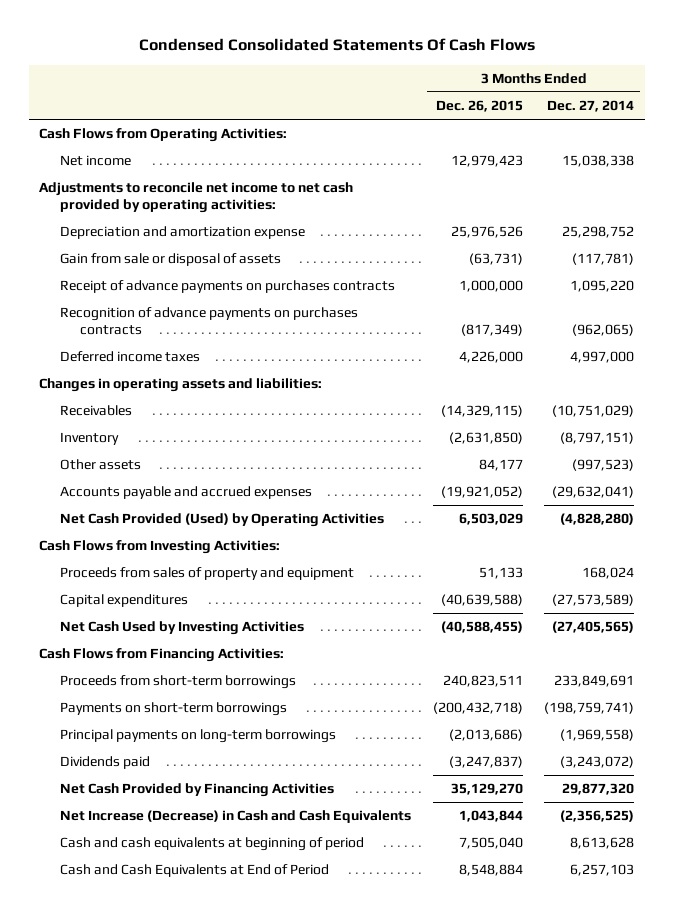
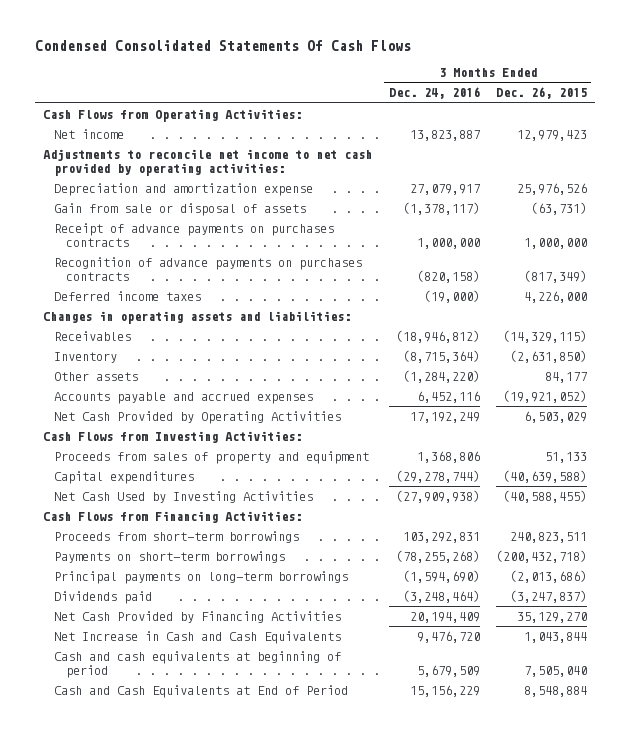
[547,100,635,113] Dec. 27, 2014 -> none
none -> [388,87,480,100] Dec. 24, 2016
[59,513,384,528] Net Cash Provided (Used) by Operating Activities -> [54,411,342,425] Net Cash Provided by Operating Activities
[59,810,411,824] Net Increase (Decrease) in Cash and Cash Equivalents -> [54,631,342,645] Net Increase in Cash and Cash Equivalents

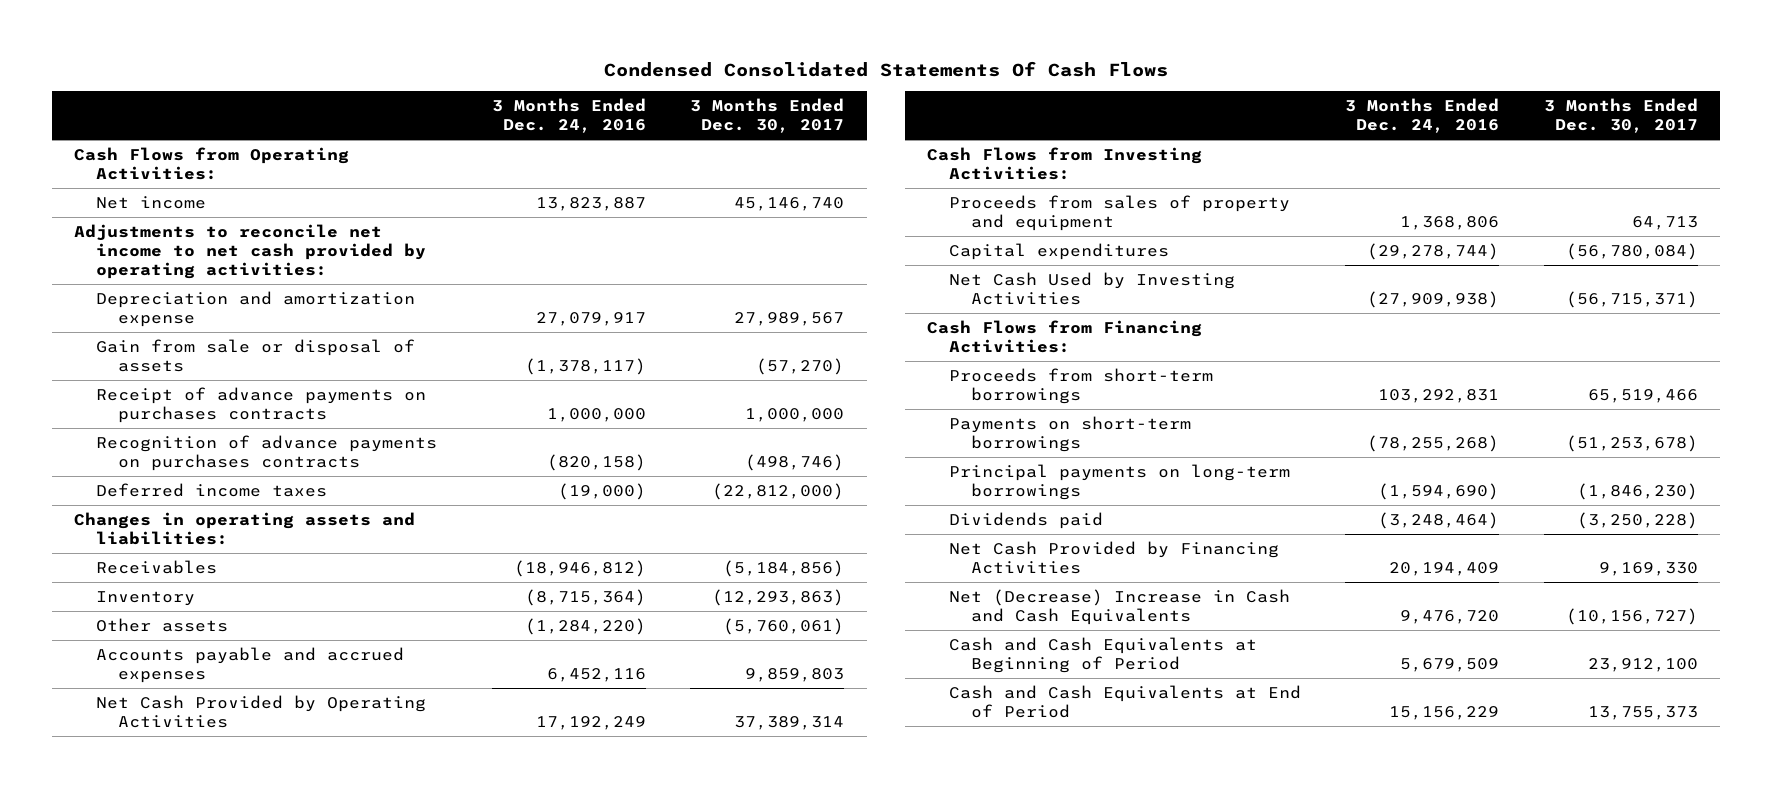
[496,87,588,100] Dec. 26, 2015 -> none
none -> [690,97,845,133] 3 Months Ended Dec. 30, 2017
[54,631,342,645] Net Increase in Cash and Cash Equivalents -> [949,588,1291,626] Net (Decrease) Increase in Cash and Cash Equivalents
[54,651,342,678] Cash and cash equivalents at beginning of period -> [949,636,1258,674] Cash and Cash Equivalents at Beginning of Period

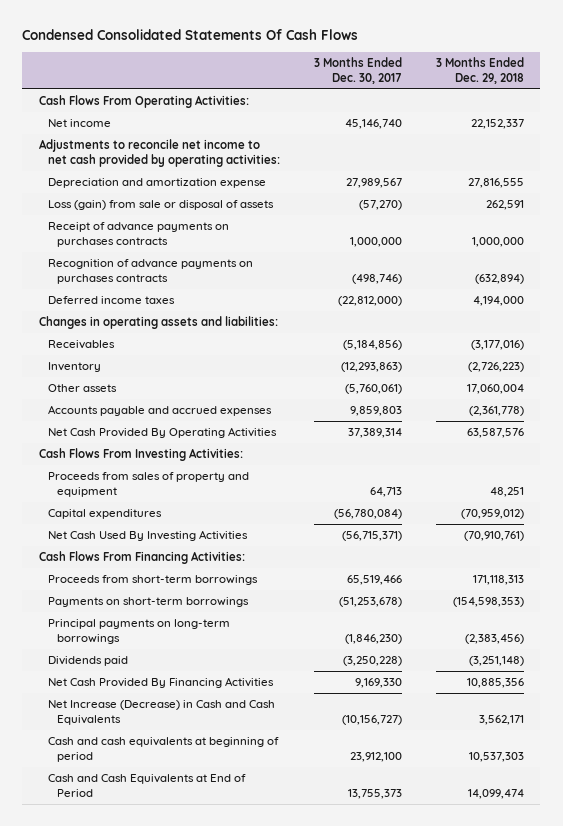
[492,97,647,133] 3 Months Ended Dec. 24, 2016 -> none
none -> [435,57,524,84] 3 Months Ended Dec. 29, 2018
[73,146,349,181] Cash Flows from Operating Activities: -> [39,95,250,109] Cash Flows From Operating Activities:
[95,338,415,373] Gain from sale or disposal of assets -> [48,200,275,211] Loss (gain) from sale or disposal of assets
[95,694,426,729] Net Cash Provided by Operating Activities -> [48,427,278,439] Net Cash Provided By Operating Activities
[927,146,1203,181] Cash Flows from Investing Activities: -> [39,448,244,462] Cash Flows From Investing Activities:
[949,271,1236,306] Net Cash Used by Investing Activities -> [48,530,249,542] Net Cash Used By Investing Activities
[927,319,1203,354] Cash Flows from Financing Activities: -> [39,551,246,565] Cash Flows From Financing Activities:
[949,540,1280,575] Net Cash Provided by Financing Activities -> [48,677,275,689] Net Cash Provided By Financing Activities
[949,588,1291,626] Net (Decrease) Increase in Cash and Cash Equivalents -> [48,700,276,726] Net Increase (Decrease) in Cash and Cash Equivalents
[949,636,1258,674] Cash and Cash Equivalents at Beginning of Period -> [48,737,280,763] Cash and cash equivalents at beginning of period

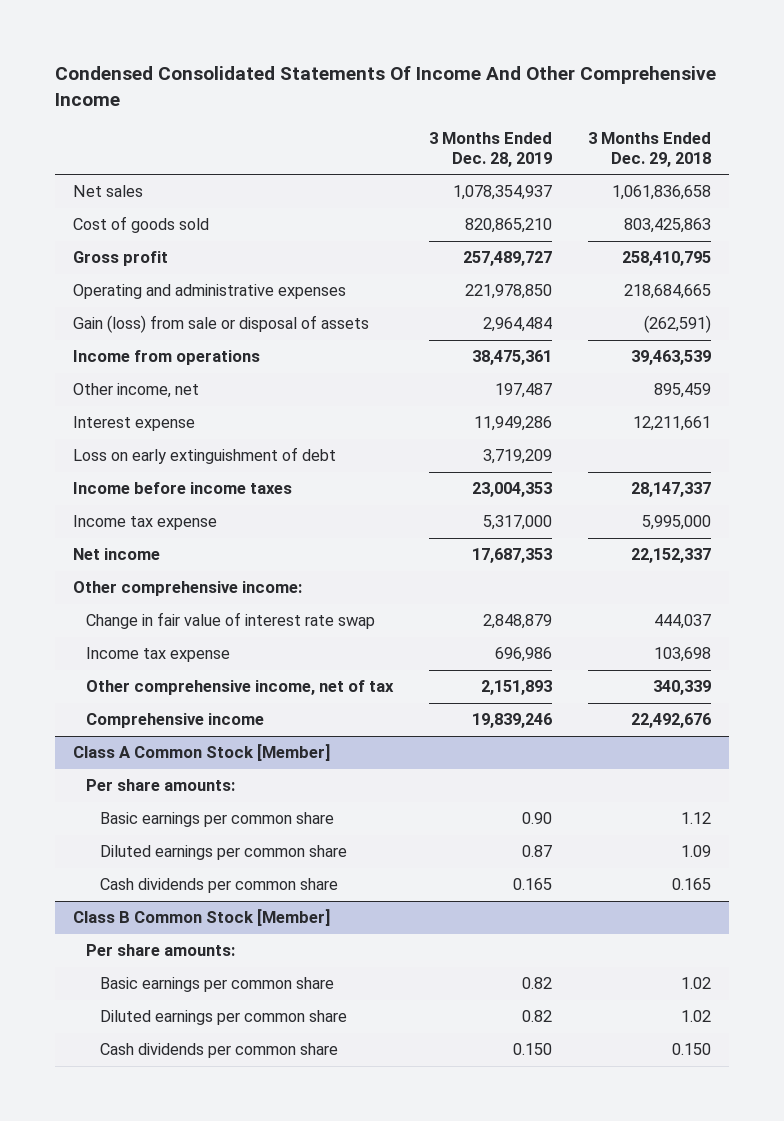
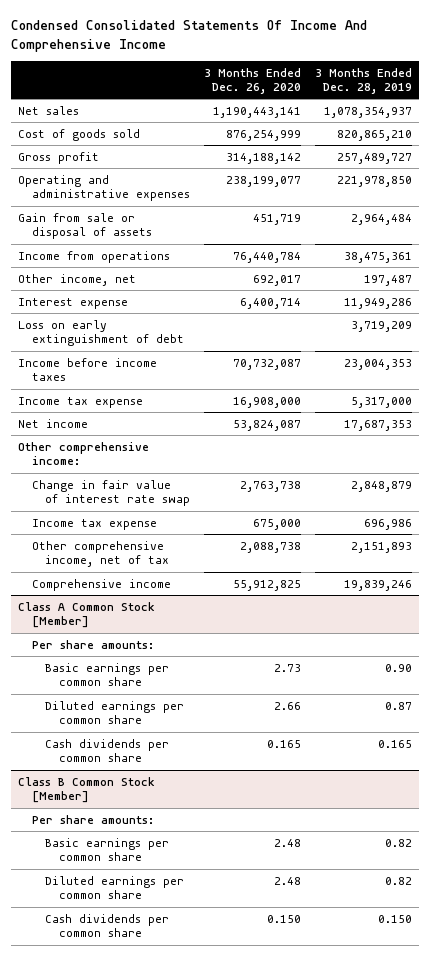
[54,66,716,106] Condensed Consolidated Statements Of Income And Other Comprehensive Income -> [11,20,368,52] Condensed Consolidated Statements Of Income And Comprehensive Income
[587,132,711,167] 3 Months Ended Dec. 29, 2018 -> none
none -> [204,67,302,94] 3 Months Ended Dec. 26, 2020
[72,315,369,334] Gain (loss) from sale or disposal of assets -> [18,212,152,240] Gain from sale or disposal of assets

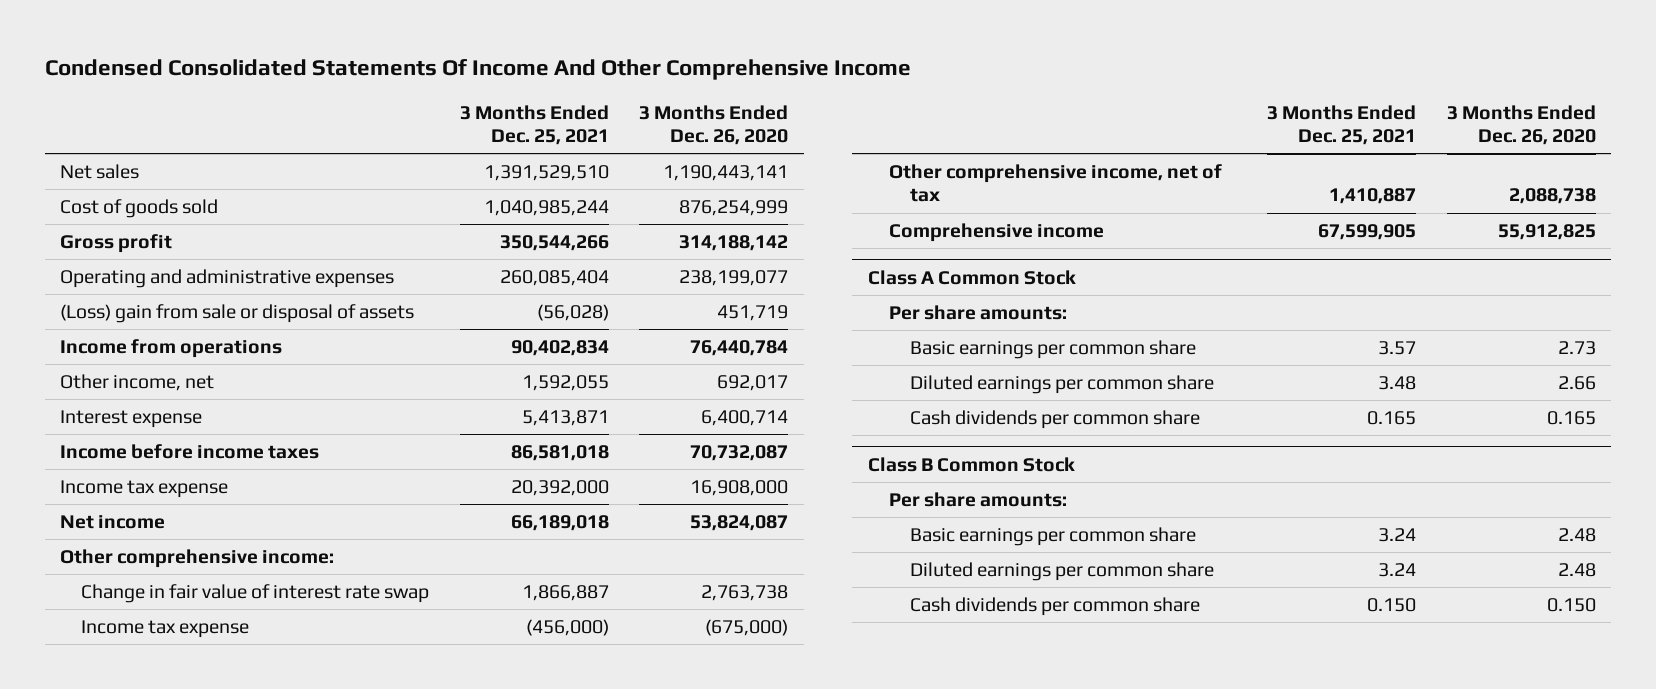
[11,20,368,52] Condensed Consolidated Statements Of Income And Comprehensive Income -> [44,59,911,81] Condensed Consolidated Statements Of Income And Other Comprehensive Income
[315,67,413,94] 3 Months Ended Dec. 28, 2019 -> none
none -> [459,104,609,146] 3 Months Ended Dec. 25, 2021
[18,212,152,240] Gain from sale or disposal of assets -> [59,304,414,324] (Loss) gain from sale or disposal of assets
[18,319,184,347] Loss on early extinguishment of debt -> none
[253,518,302,530] 675,000 -> [705,619,789,637] (675,000)
[18,601,156,629] Class A Common Stock [Member] -> [867,269,1076,285] Class A Common Stock
[18,776,156,804] Class B Common Stock [Member] -> [867,456,1075,472] Class B Common Stock

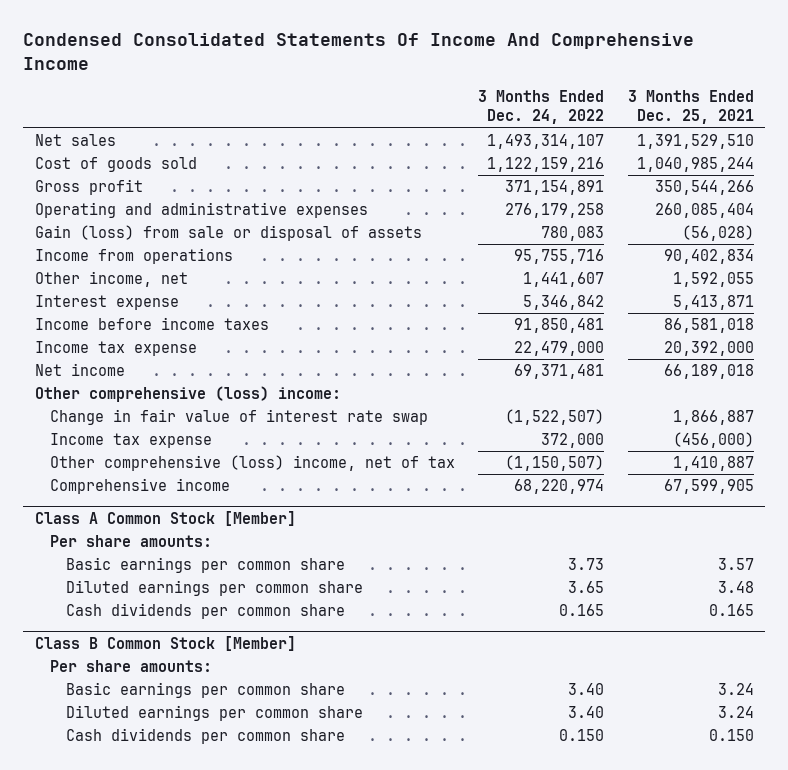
[44,59,911,81] Condensed Consolidated Statements Of Income And Other Comprehensive Income -> [23,33,695,70] Condensed Consolidated Statements Of Income And Comprehensive Income
[639,104,789,146] 3 Months Ended Dec. 26, 2020 -> none
none -> [478,89,605,125] 3 Months Ended Dec. 24, 2022
[59,304,414,324] (Loss) gain from sale or disposal of assets -> [34,225,422,242] Gain (loss) from sale or disposal of assets
[59,549,334,569] Other comprehensive income: -> [34,386,341,403] Other comprehensive (loss) income:
[888,164,1222,203] Other comprehensive income, net of tax -> [50,455,456,472] Other comprehensive (loss) income, net of tax
[867,269,1076,285] Class A Common Stock -> [34,510,296,526] Class A Common Stock [Member]
[867,456,1075,472] Class B Common Stock -> [34,635,296,651] Class B Common Stock [Member]

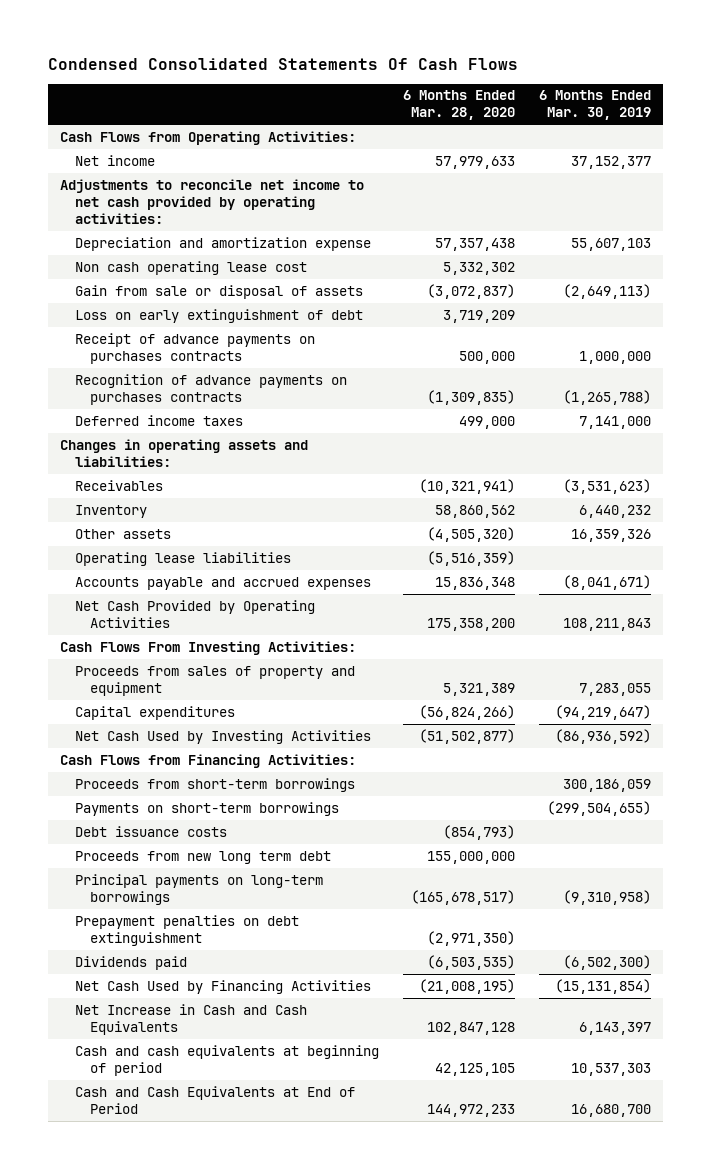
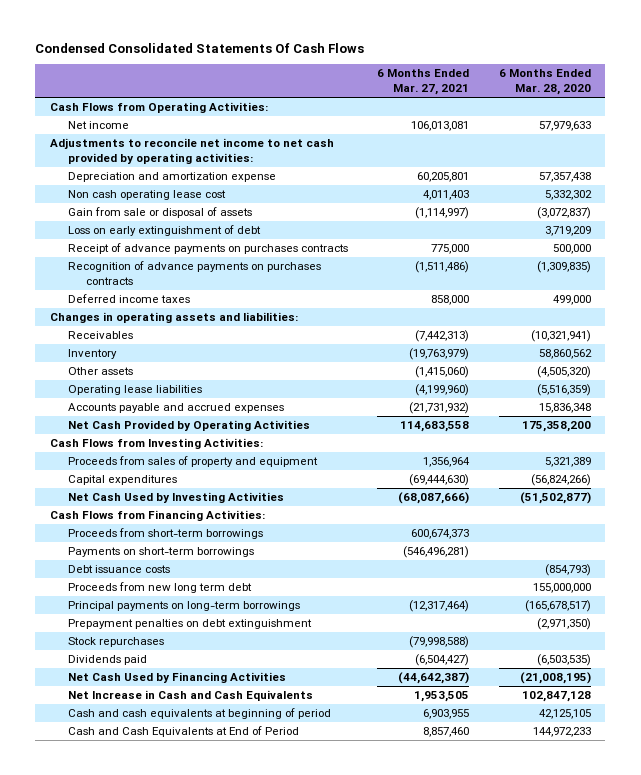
[538,90,651,121] 6 Months Ended Mar. 30, 2019 -> none
none -> [377,69,470,96] 6 Months Ended Mar. 27, 2021
[59,640,356,655] Cash Flows From Investing Activities: -> [50,438,264,450] Cash Flows from Investing Activities:
none -> [67,637,164,648] Stock repurchases

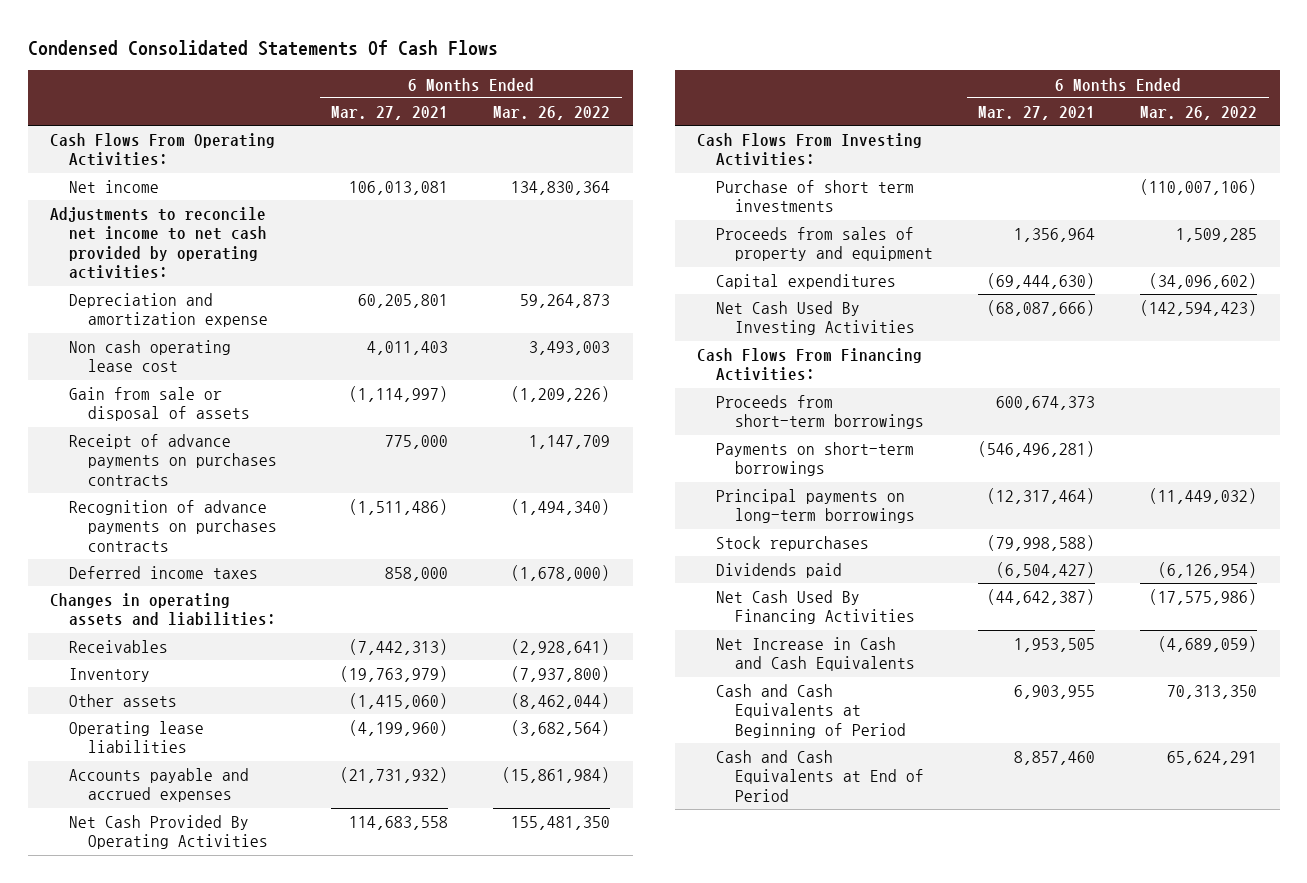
[498,69,591,96] 6 Months Ended Mar. 28, 2020 -> none
none -> [493,105,611,120] Mar. 26, 2022
[50,102,269,114] Cash Flows from Operating Activities: -> [50,133,276,167] Cash Flows From Operating Activities:
[67,225,261,237] Loss on early extinguishment of debt -> none
[67,420,310,432] Net Cash Provided by Operating Activities -> [69,815,269,850] Net Cash Provided By Operating Activities
[50,438,264,450] Cash Flows from Investing Activities: -> [697,133,923,167] Cash Flows From Investing Activities:
none -> [716,180,915,213] Purchase of short term investments
[67,492,284,504] Net Cash Used by Investing Activities -> [716,301,916,336] Net Cash Used By Investing Activities
[50,510,266,522] Cash Flows from Financing Activities: -> [697,348,923,382] Cash Flows From Financing Activities:
[67,565,170,574] Debt issuance costs -> none
[67,582,252,594] Proceeds from new long term debt -> none
[67,619,312,630] Prepayment penalties on debt extinguishment -> none
[67,672,286,684] Net Cash Used by Financing Activities -> [716,590,916,625] Net Cash Used By Financing Activities
[67,708,331,720] Cash and cash equivalents at beginning of period -> [716,684,907,738] Cash and Cash Equivalents at Beginning of Period

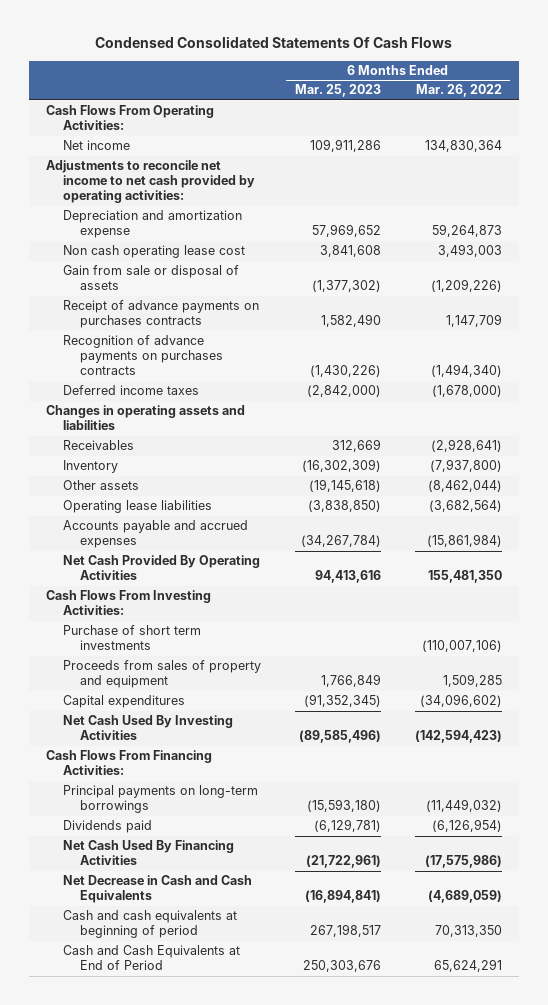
[331,105,449,120] Mar. 27, 2021 -> none
none -> [294,84,381,98] Mar. 25, 2023
[50,593,277,627] Changes in operating assets and liabilities: -> [46,405,246,431] Changes in operating assets and liabilities
[716,395,925,430] Proceeds from short-term borrowings -> none
[716,442,915,477] Payments on short-term borrowings -> none
[716,536,870,552] Stock repurchases -> none
[716,637,916,672] Net Increase in Cash and Cash Equivalents -> [62,875,252,904] Net Decrease in Cash and Cash Equivalents
[716,684,907,738] Cash and Cash Equivalents at Beginning of Period -> [62,910,237,939] Cash and cash equivalents at beginning of period

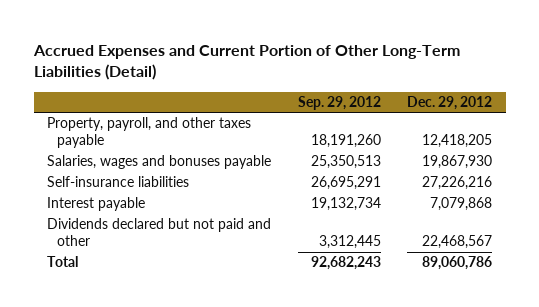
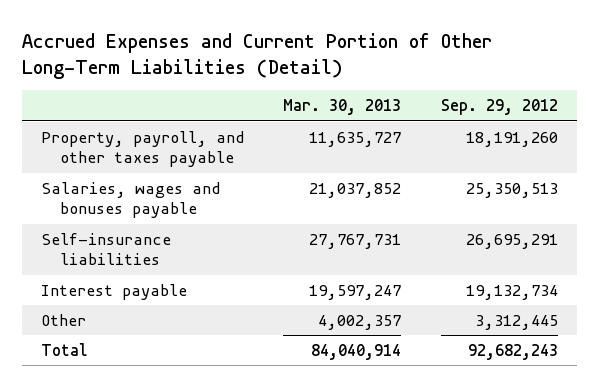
[407,95,493,110] Dec. 29, 2012 -> none
none -> [283,99,402,116] Mar. 30, 2013
[47,218,272,247] Dividends declared but not paid and other -> [41,313,87,326] Other

